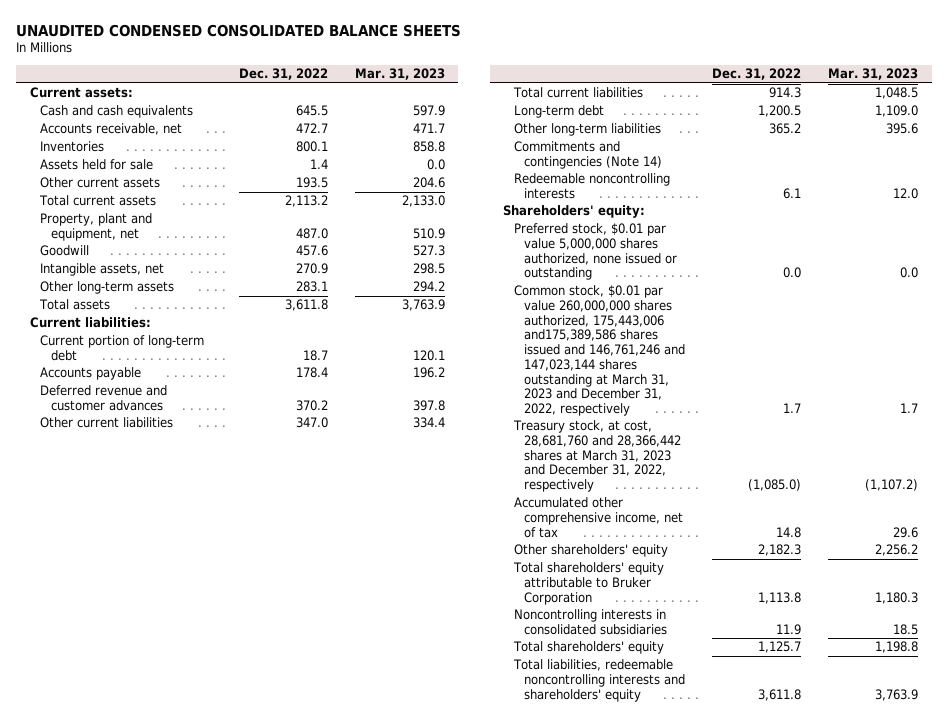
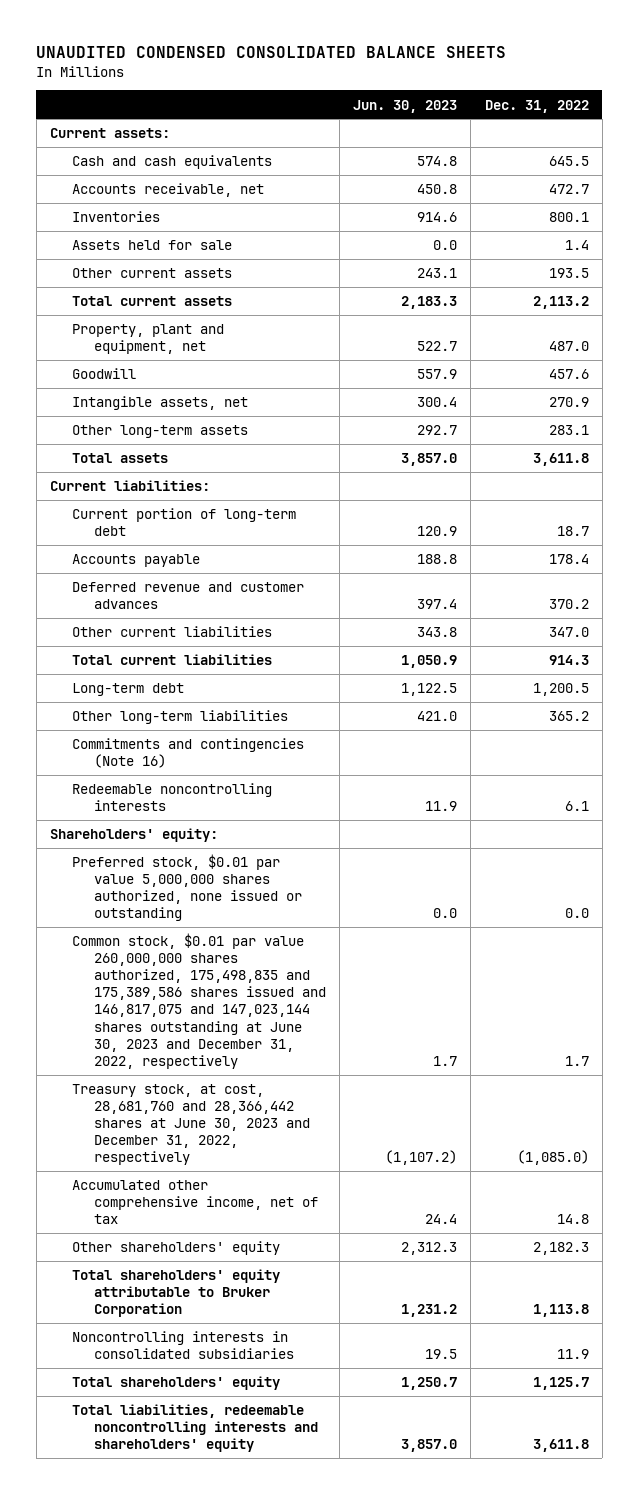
[354,68,445,81] Mar. 31, 2023 -> none
none -> [353,99,458,113] Jun. 30, 2023
[513,141,663,170] Commitments and contingencies (Note 14) -> [71,738,304,769] Commitments and contingencies (Note 16)
[513,285,686,416] Common stock, $0.01 par value 260,000,000 shares authorized, 175,443,006 and175,389,586 shares issued and 146,761,246 and 147,023,144 shares outstanding at March 31, 2023 and December 31, 2022, respectively -> [71,933,326,1069] Common stock, $0.01 par value 260,000,000 shares authorized, 175,498,835 and 175,389,586 shares issued and 146,817,075 and 147,023,144 shares outstanding at June 30, 2023 and December 31, 2022, respectively
[512,420,682,493] Treasury stock, at cost, 28,681,760 and 28,366,442 shares at March 31, 2023 and December 31, 2022, respectively -> [71,1084,310,1166] Treasury stock, at cost, 28,681,760 and 28,366,442 shares at June 30, 2023 and December 31, 2022, respectively

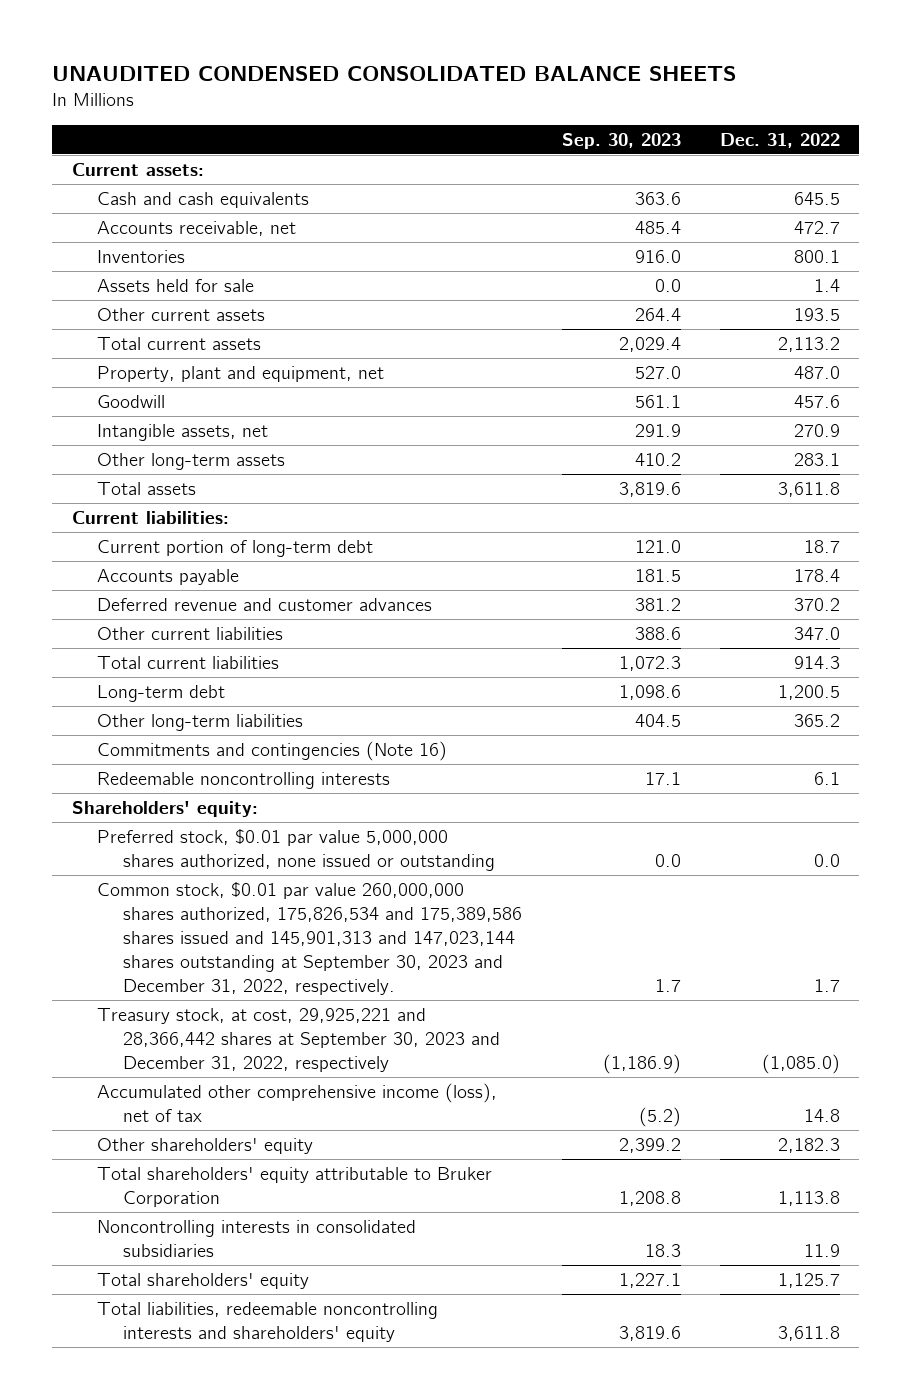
[353,99,458,113] Jun. 30, 2023 -> none
none -> [561,132,681,149] Sep. 30, 2023
[71,933,326,1069] Common stock, $0.01 par value 260,000,000 shares authorized, 175,498,835 and 175,389,586 shares issued and 146,817,075 and 147,023,144 shares outstanding at June 30, 2023 and December 31, 2022, respectively -> [97,881,523,995] Common stock, $0.01 par value 260,000,000 shares authorized, 175,826,534 and 175,389,586 shares issued and 145,901,313 and 147,023,144 shares outstanding at September 30, 2023 and December 31, 2022, respectively.
[71,1084,310,1166] Treasury stock, at cost, 28,681,760 and 28,366,442 shares at June 30, 2023 and December 31, 2022, respectively -> [97,1007,501,1072] Treasury stock, at cost, 29,925,221 and 28,366,442 shares at September 30, 2023 and December 31, 2022, respectively
[71,1180,318,1225] Accumulated other comprehensive income, net of tax -> [97,1082,498,1122] Accumulated other comprehensive income (loss), net of tax

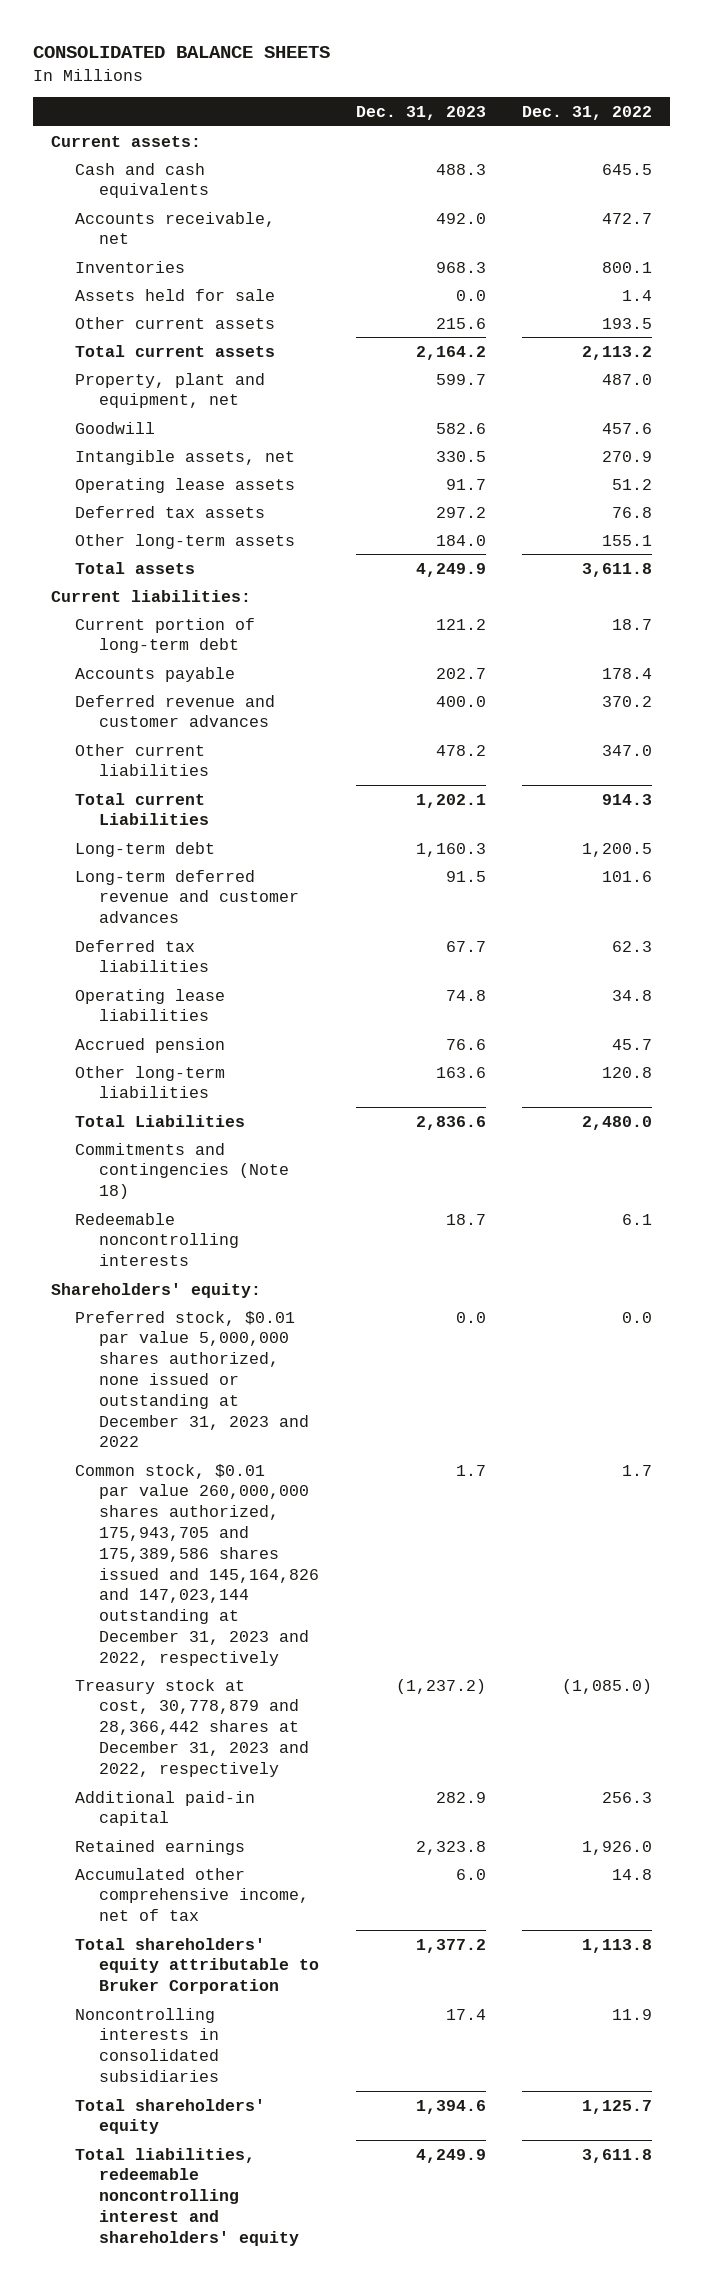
[51,65,736,81] UNAUDITED CONDENSED CONSOLIDATED BALANCE SHEETS -> [32,46,330,59] CONSOLIDATED BALANCE SHEETS
[561,132,681,149] Sep. 30, 2023 -> none
none -> [355,105,486,120] Dec. 31, 2023
none -> [75,477,296,493] Operating lease assets
none -> [75,505,266,518] Deferred tax assets
[793,452,840,466] 283.1 -> [601,534,652,546] 155.1
[97,655,280,669] Total current liabilities -> [75,792,210,826] Total current Liabilities
none -> [75,869,300,924] Long-term deferred revenue and customer advances
none -> [75,939,210,973] Deferred tax liabilities
none -> [75,988,226,1022] Operating lease liabilities
none -> [75,1037,226,1053] Accrued pension
[793,713,840,727] 365.2 -> [601,1066,652,1078] 120.8
none -> [75,1114,246,1127] Total Liabilities
[97,740,448,761] Commitments and contingencies (Note 16) -> [75,1142,290,1200] Commitments and contingencies (Note 18)
[97,1137,314,1154] Other shareholders' equity -> none
[97,828,496,871] Preferred stock, $0.01 par value 5,000,000 shares authorized, none issued or outstanding -> [75,1310,310,1448] Preferred stock, $0.01 par value 5,000,000 shares authorized, none issued or outstanding at December 31, 2023 and 2022
[97,881,523,995] Common stock, $0.01 par value 260,000,000 shares authorized, 175,826,534 and 175,389,586 shares issued and 145,901,313 and 147,023,144 shares outstanding at September 30, 2023 and December 31, 2022, respectively. -> [75,1463,320,1666] Common stock, $0.01 par value 260,000,000 shares authorized, 175,943,705 and 175,389,586 shares issued and 145,164,826 and 147,023,144 outstanding at December 31, 2023 and 2022, respectively
[97,1007,501,1072] Treasury stock, at cost, 29,925,221 and 28,366,442 shares at September 30, 2023 and December 31, 2022, respectively -> [75,1678,310,1777] Treasury stock at cost, 30,778,879 and 28,366,442 shares at December 31, 2023 and 2022, respectively
none -> [75,1790,256,1827] Additional paid-in capital
none -> [75,1839,246,1855] Retained earnings
[97,1082,498,1122] Accumulated other comprehensive income (loss), net of tax -> [75,1867,310,1922] Accumulated other comprehensive income, net of tax
[97,1301,439,1342] Total liabilities, redeemable noncontrolling interests and shareholders' equity -> [75,2147,300,2246] Total liabilities, redeemable noncontrolling interest and shareholders' equity

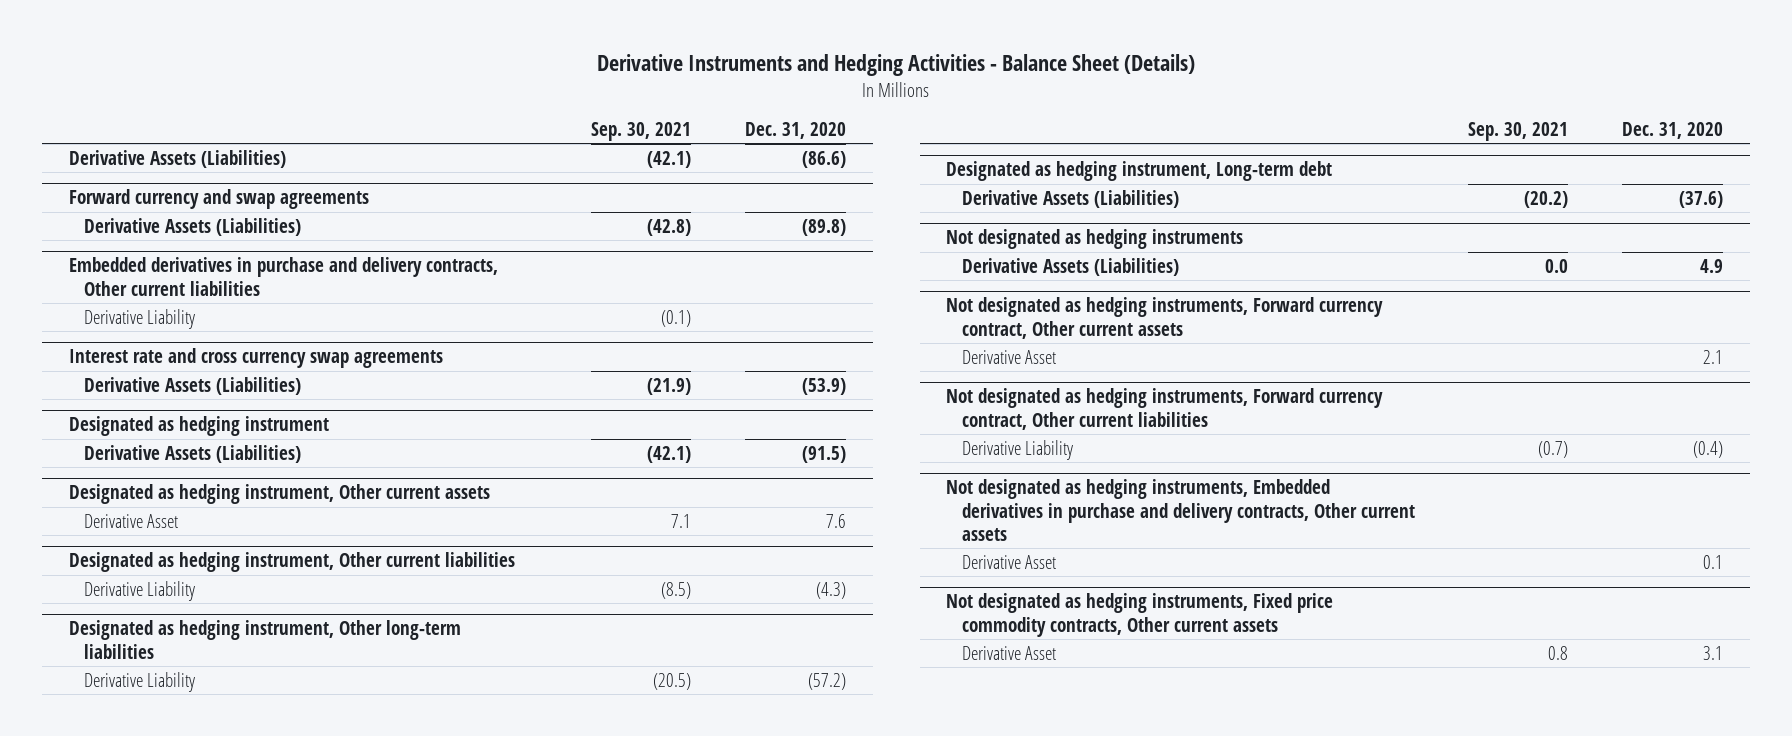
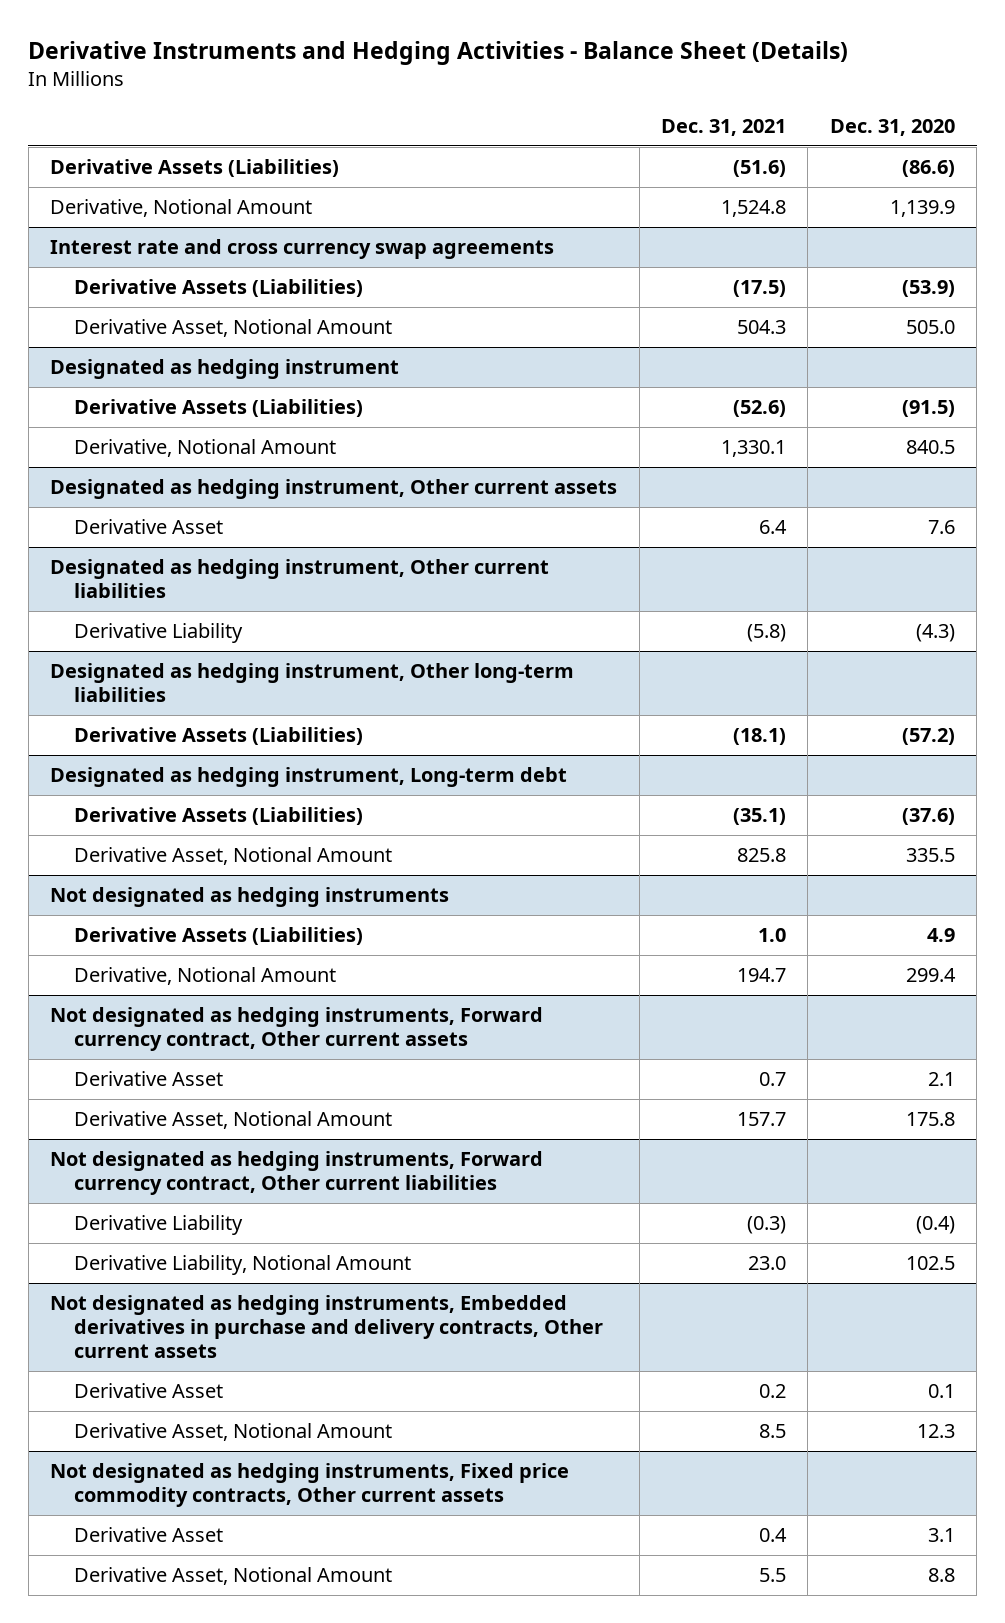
[591,121,692,141] Sep. 30, 2021 -> none
none -> [661,119,787,137] Dec. 31, 2021
[69,189,370,210] Forward currency and swap agreements -> none
[84,217,302,236] Derivative Assets (Liabilities) -> none
[69,257,499,296] Embedded derivatives in purchase and delivery contracts, Other current liabilities -> none
[84,308,196,329] Derivative Liability -> none
none -> [50,198,313,217] Derivative, Notional Amount
none -> [74,318,393,337] Derivative Asset, Notional Amount
none -> [74,438,337,457] Derivative, Notional Amount
[84,671,196,692] Derivative Liability -> [74,726,364,745] Derivative Assets (Liabilities)
none -> [74,846,393,865] Derivative Asset, Notional Amount
none -> [74,966,337,985] Derivative, Notional Amount
none -> [74,1110,393,1129] Derivative Asset, Notional Amount
none -> [74,1254,412,1275] Derivative Liability, Notional Amount
none -> [74,1422,393,1441] Derivative Asset, Notional Amount
none -> [74,1566,393,1585] Derivative Asset, Notional Amount

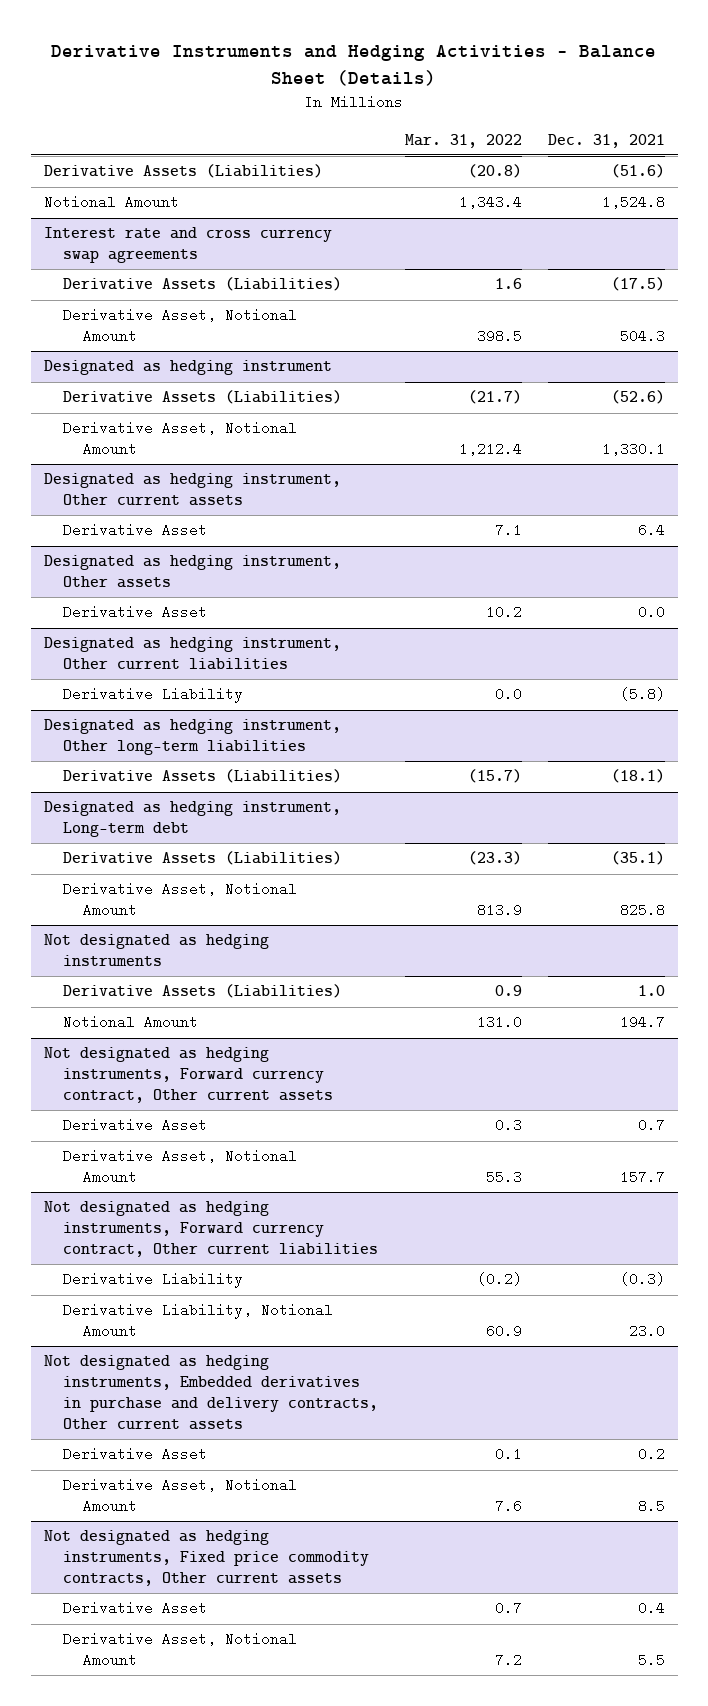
[829,119,955,137] Dec. 31, 2020 -> none
none -> [404,133,522,148] Mar. 31, 2022
[50,198,313,217] Derivative, Notional Amount -> [43,195,179,210] Notional Amount
[74,438,337,457] Derivative, Notional Amount -> [63,421,298,457] Derivative Asset, Notional Amount
none -> [43,555,341,589] Designated as hedging instrument, Other assets
none -> [63,605,208,620] Derivative Asset
[74,966,337,985] Derivative, Notional Amount -> [63,1015,199,1030] Notional Amount

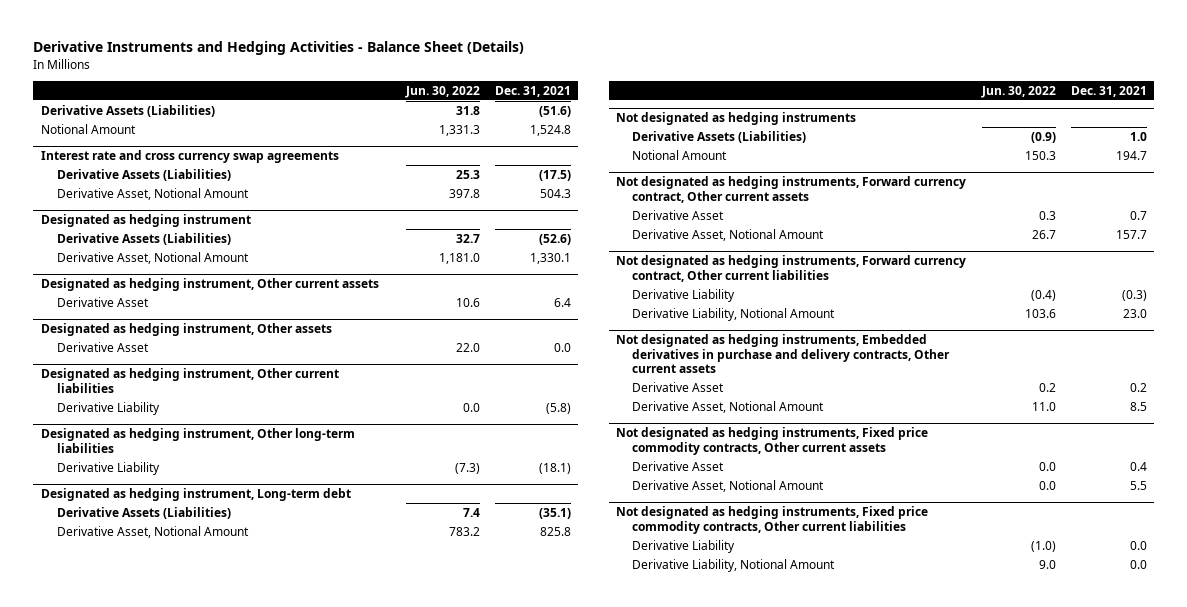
[404,133,522,148] Mar. 31, 2022 -> none
none -> [404,85,480,98] Jun. 30, 2022
[63,769,343,784] Derivative Assets (Liabilities) -> [56,461,160,475] Derivative Liability
none -> [616,506,929,534] Not designated as hedging instruments, Fixed price commodity contracts, Other current liabilities
none -> [632,539,736,553] Derivative Liability
none -> [632,558,836,572] Derivative Liability, Notional Amount

